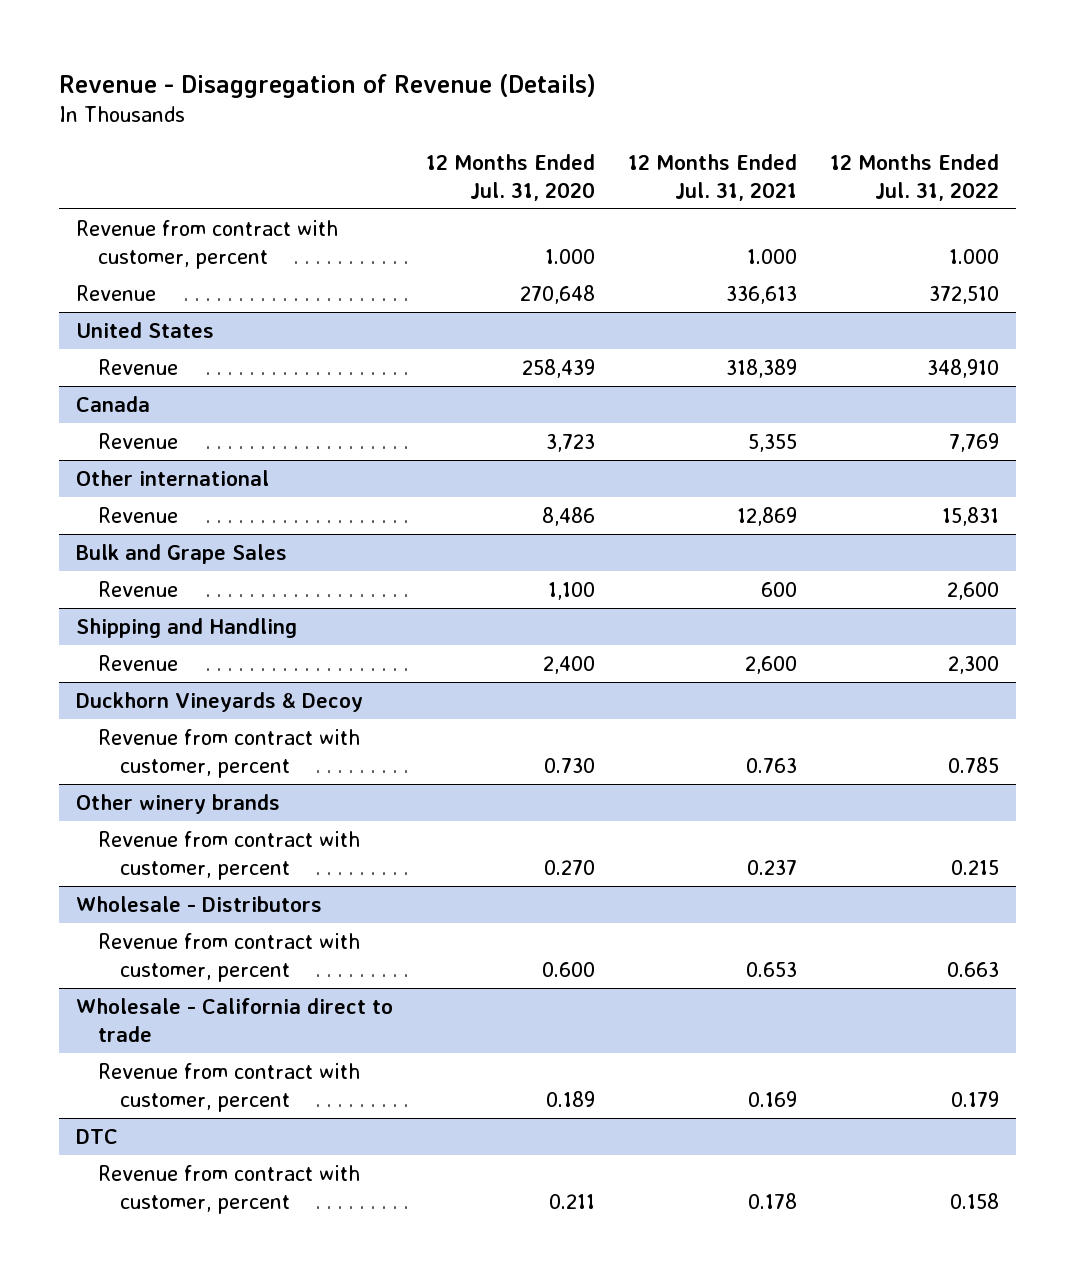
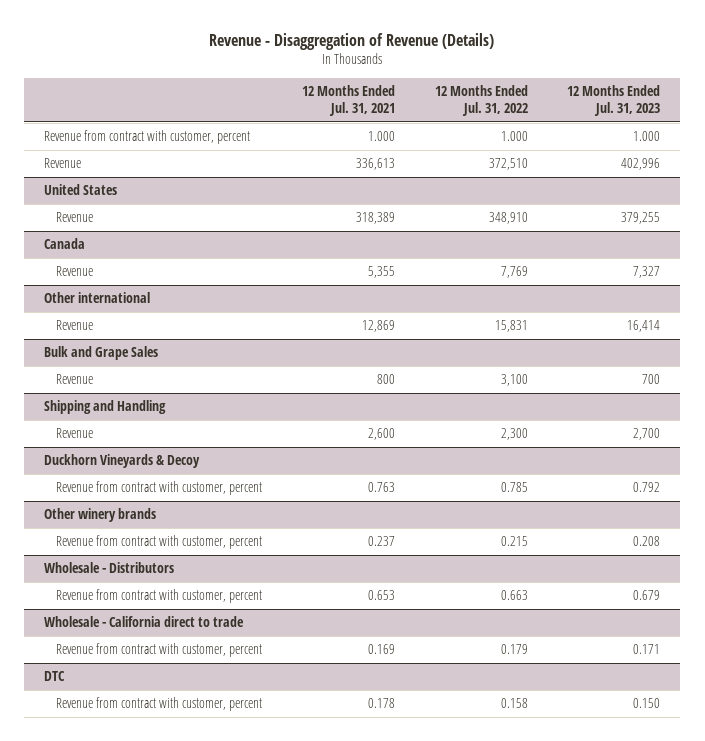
[425,153,595,201] 12 Months Ended Jul. 31, 2020 -> none
none -> [567,85,661,117] 12 Months Ended Jul. 31, 2023
[761,581,798,597] 600 -> [376,374,395,385] 800
[947,581,1000,600] 2,600 -> [500,374,528,387] 3,100

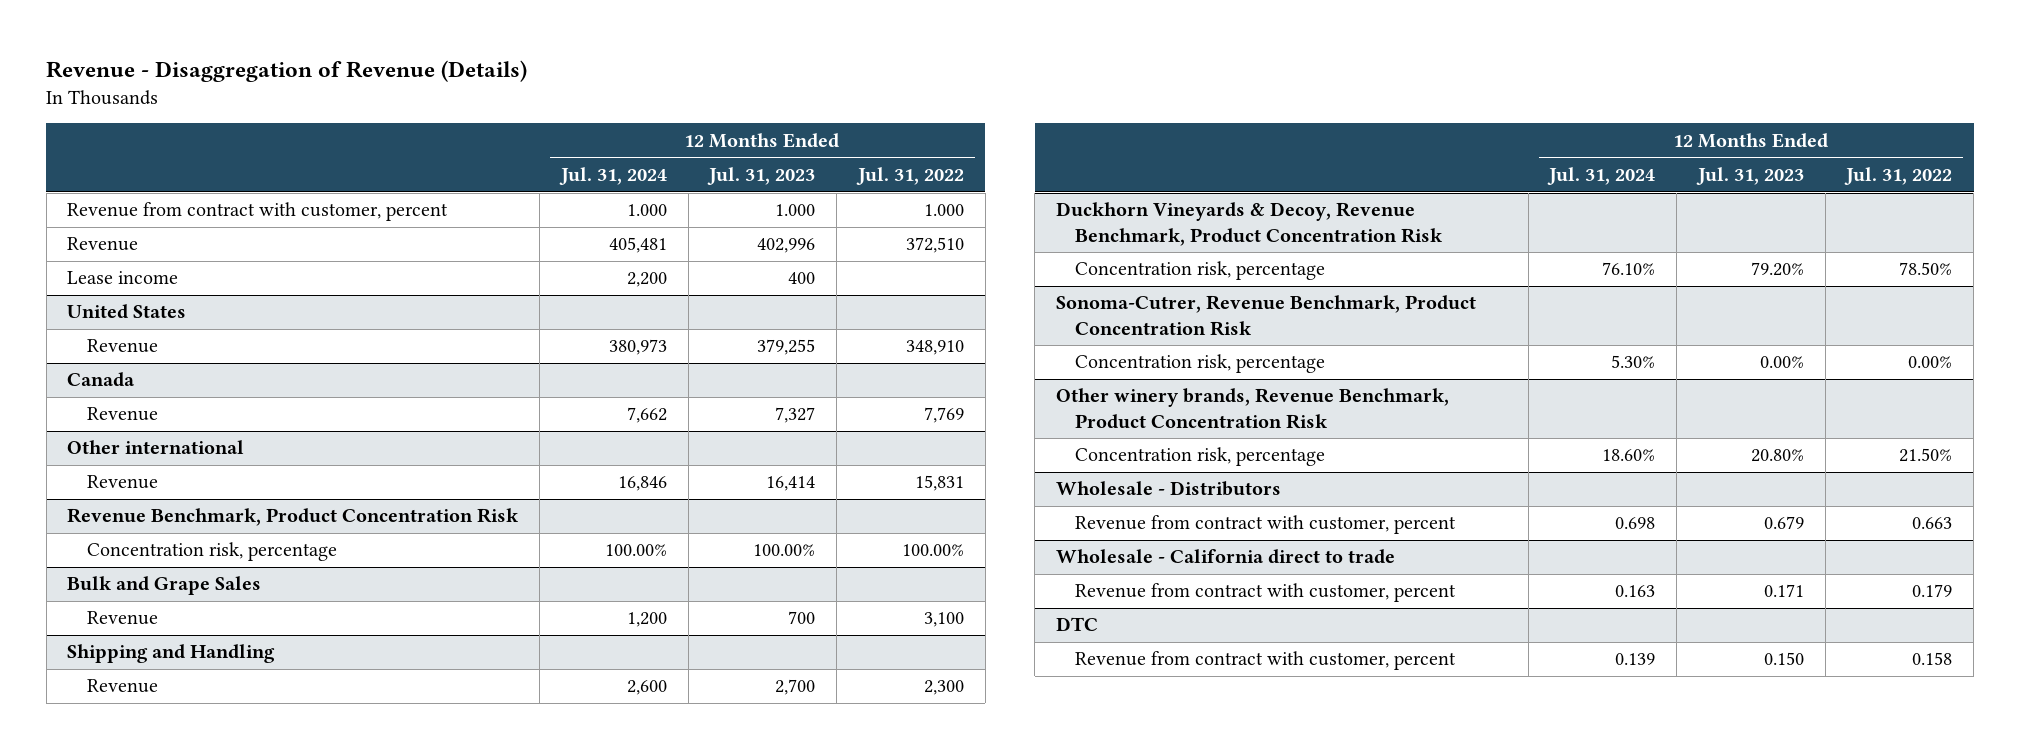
[301,85,395,117] 12 Months Ended Jul. 31, 2021 -> none
none -> [558,166,667,185] Jul. 31, 2024
none -> [67,271,179,285] Lease income
none -> [67,508,520,527] Revenue Benchmark, Product Concentration Risk
none -> [87,542,338,562] Concentration risk, percentage
[44,454,201,469] Duckhorn Vineyards & Decoy -> none
[55,481,262,496] Revenue from contract with customer, percent -> none
[44,508,157,523] Other winery brands -> none
[55,535,262,550] Revenue from contract with customer, percent -> none
none -> [1055,202,1444,246] Duckhorn Vineyards & Decoy, Revenue Benchmark, Product Concentration Risk
none -> [1075,261,1326,281] Concentration risk, percentage
none -> [1055,295,1476,336] Sonoma-Cutrer, Revenue Benchmark, Product Concentration Risk
none -> [1075,354,1326,374] Concentration risk, percentage
none -> [1055,388,1449,429] Other winery brands, Revenue Benchmark, Product Concentration Risk
none -> [1075,447,1326,467] Concentration risk, percentage

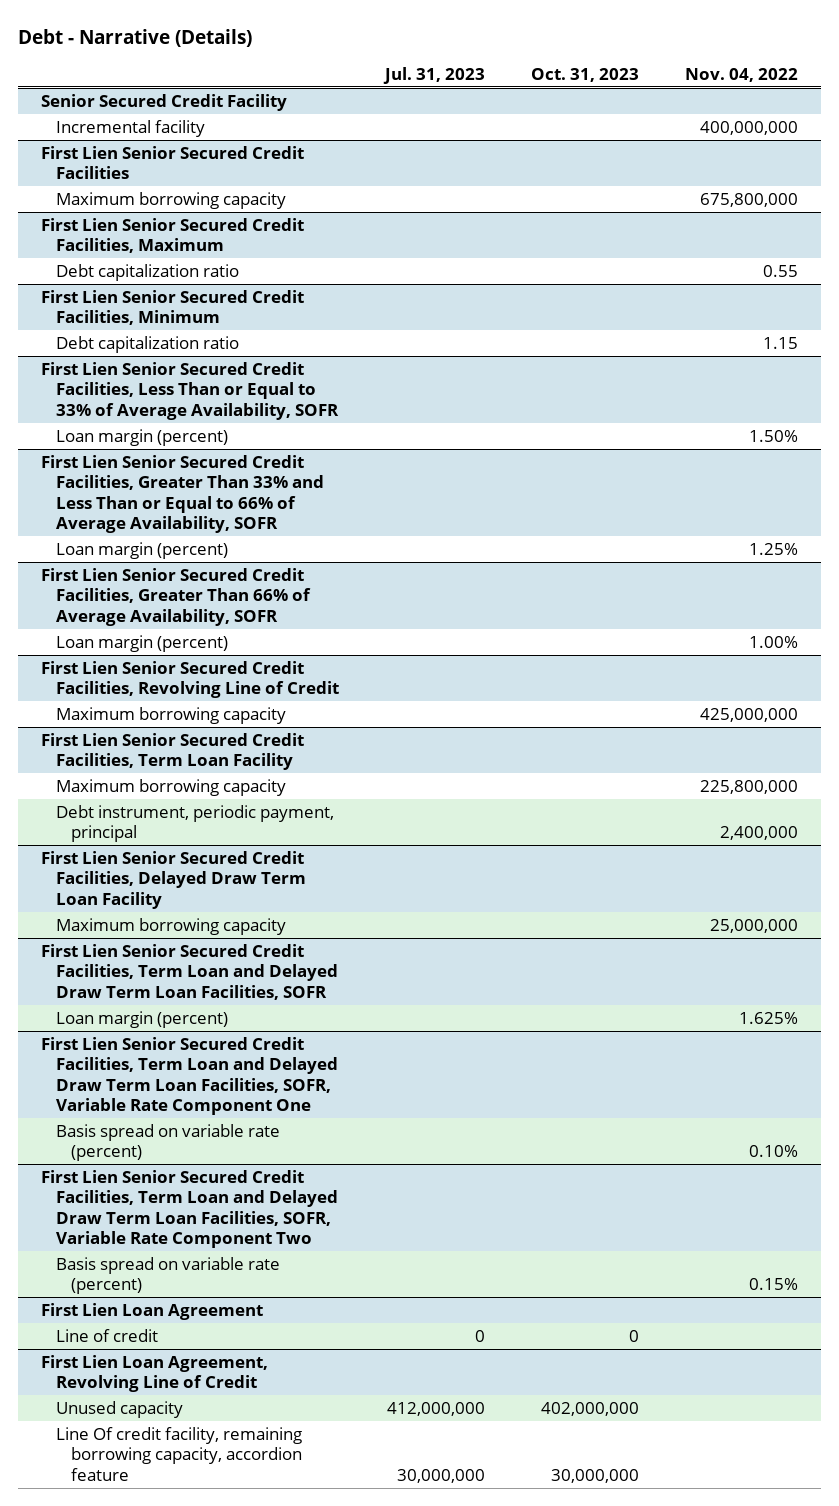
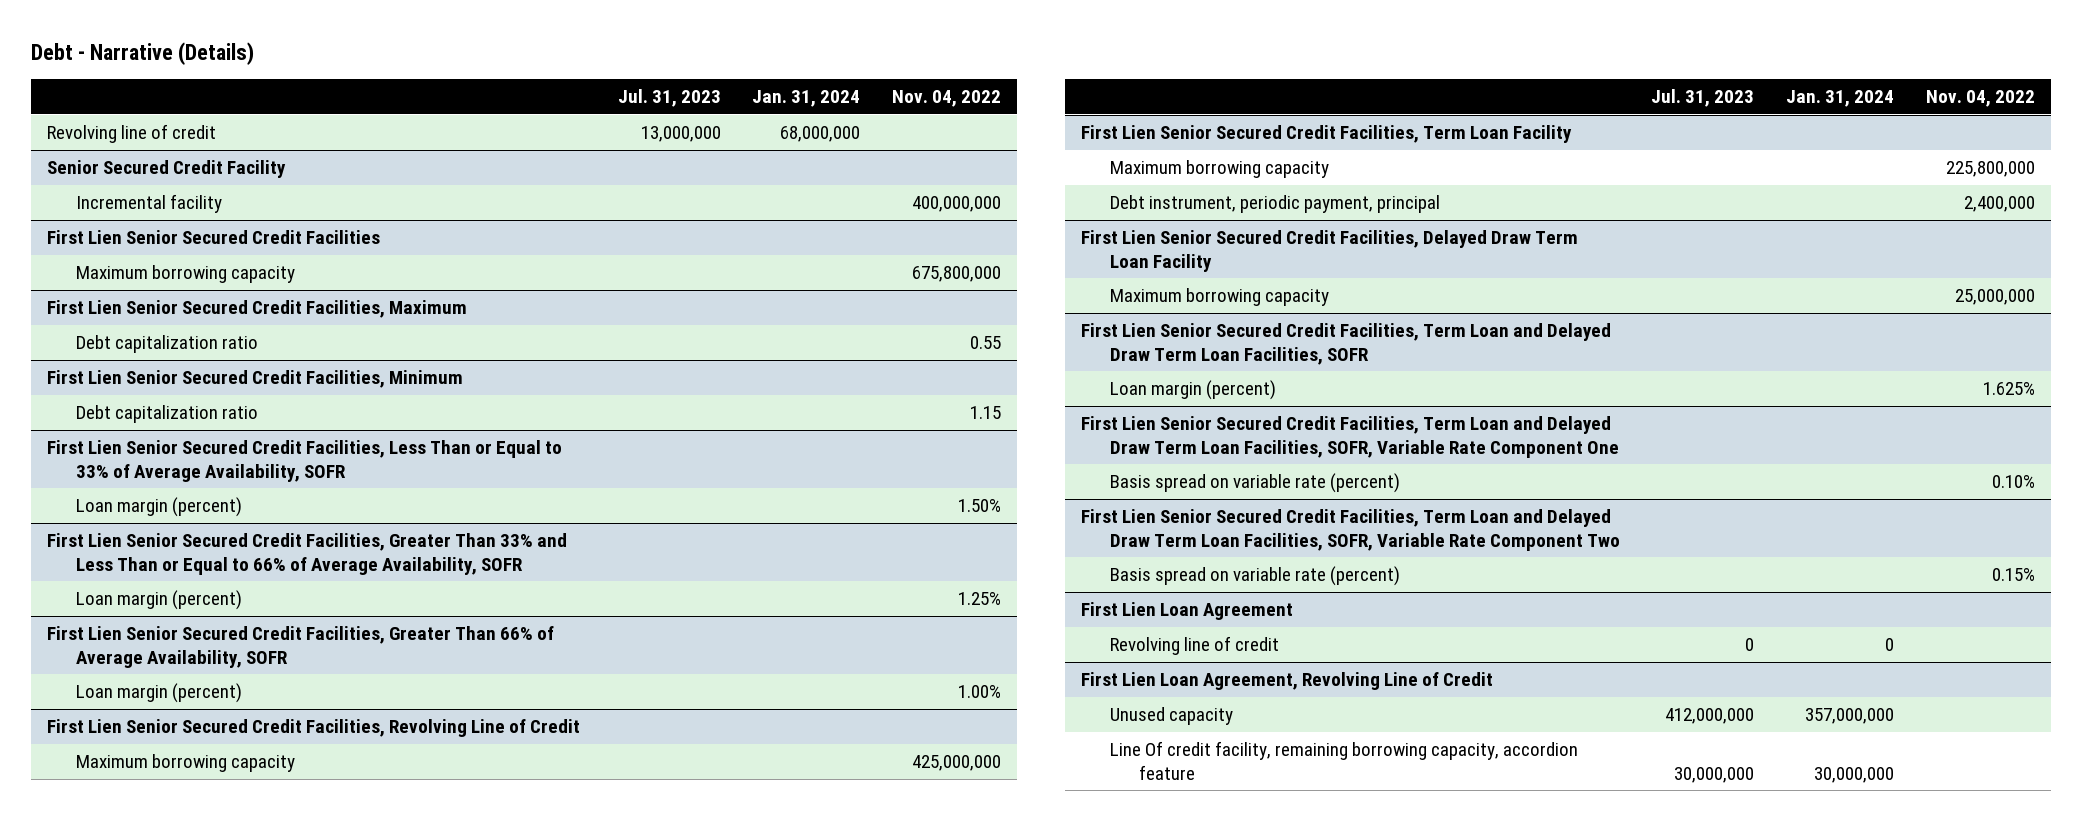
[531,67,640,82] Oct. 31, 2023 -> none
none -> [752,90,861,108] Jan. 31, 2024
none -> [46,124,216,144] Revolving line of credit
[56,1328,159,1342] Line of credit -> [1109,636,1279,656] Revolving line of credit

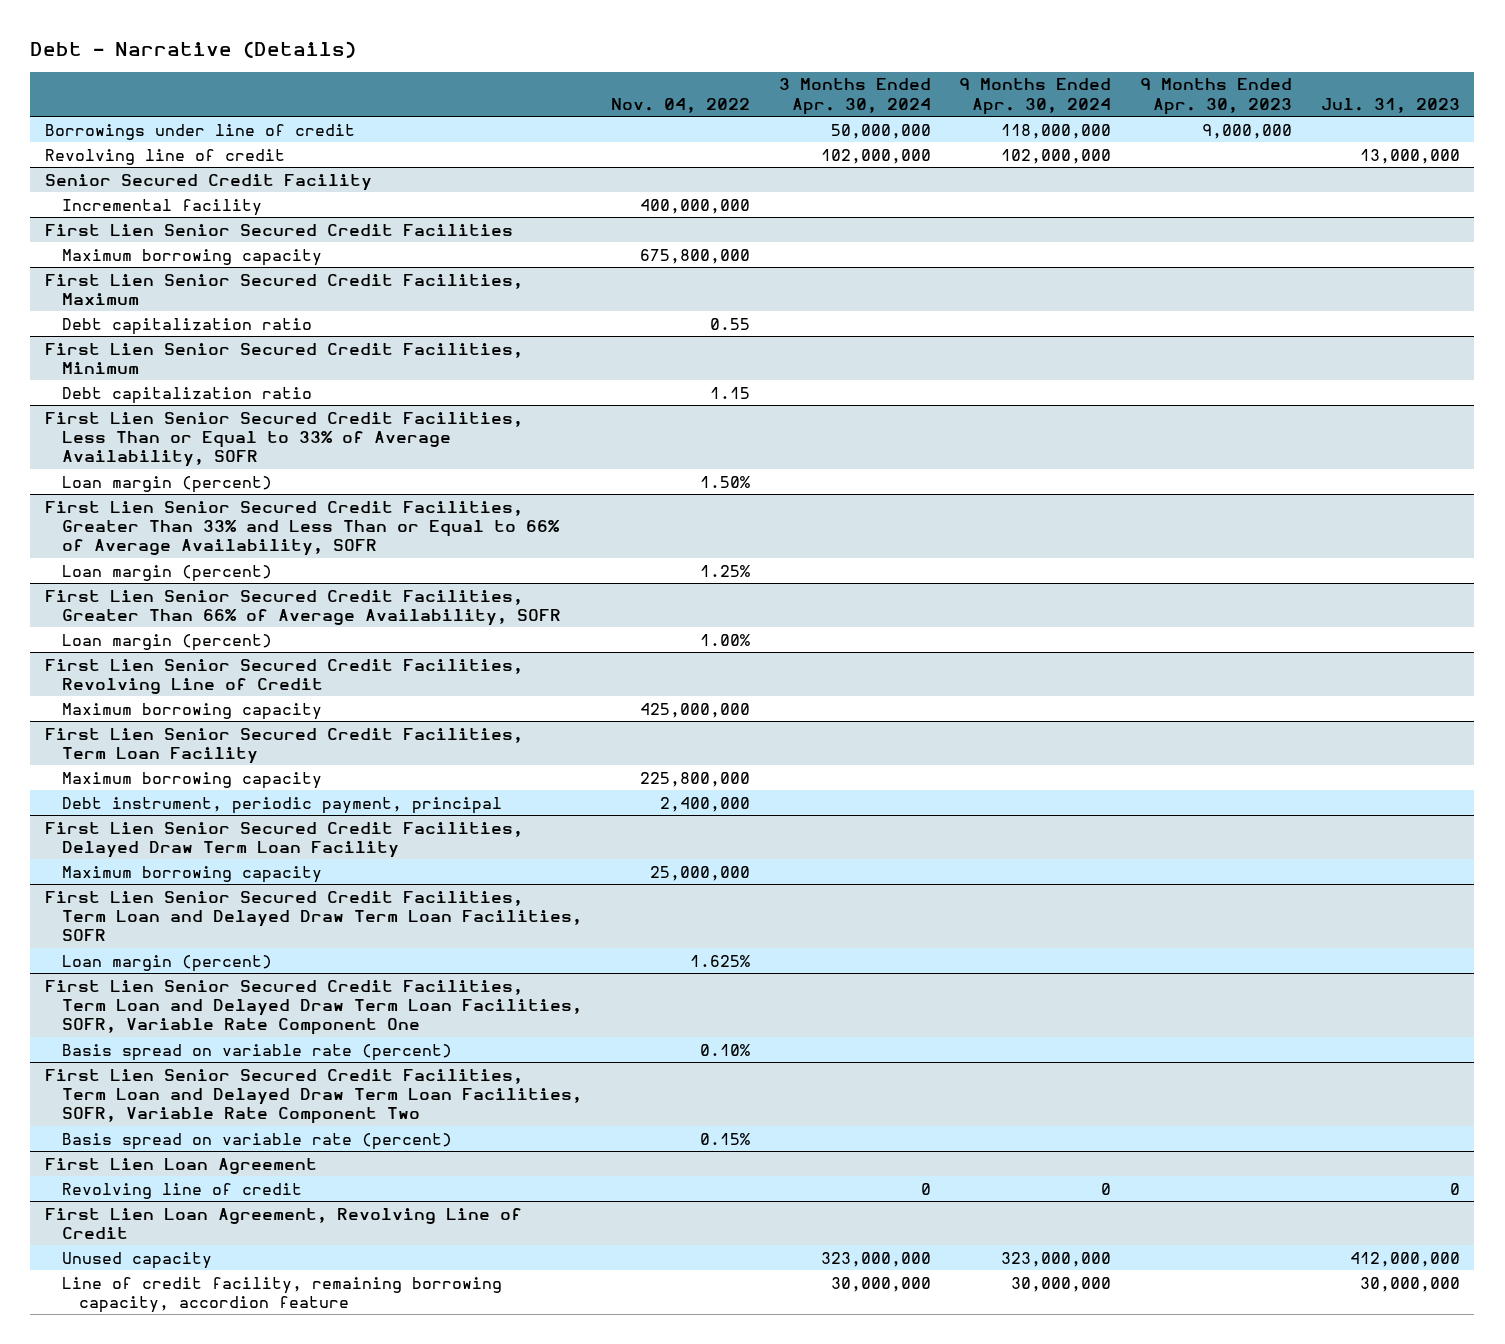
[752,90,861,108] Jan. 31, 2024 -> none
none -> [778,78,931,115] 3 Months Ended Apr. 30, 2024
none -> [959,78,1112,115] 9 Months Ended Apr. 30, 2024
none -> [1140,78,1293,115] 9 Months Ended Apr. 30, 2023
none -> [44,123,355,140] Borrowings under line of credit
[1109,741,1578,780] Line Of credit facility, remaining borrowing capacity, accordion feature -> [61,1276,502,1314] Line of credit facility, remaining borrowing capacity, accordion feature

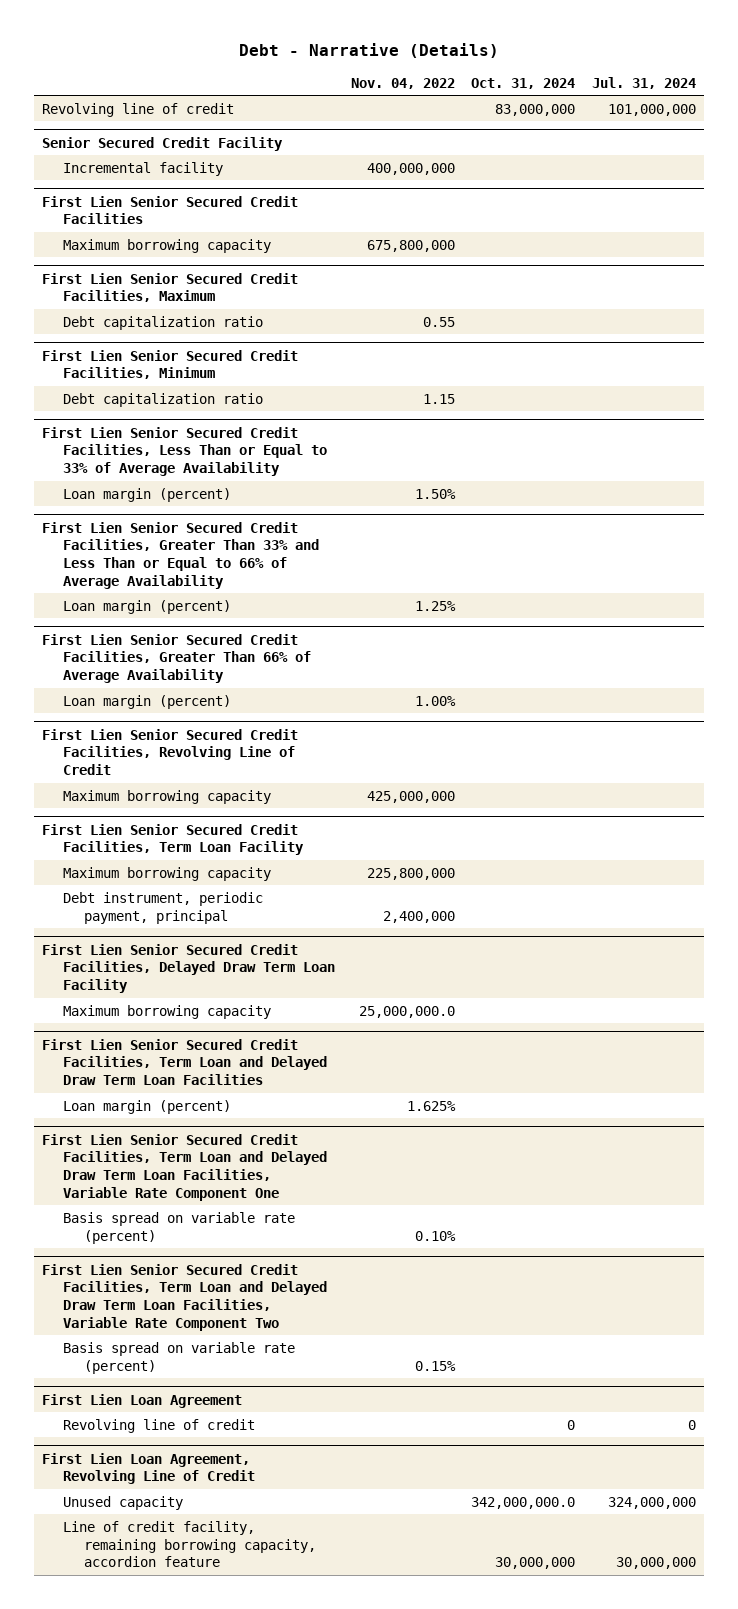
[778,78,931,115] 3 Months Ended Apr. 30, 2024 -> none
[959,78,1112,115] 9 Months Ended Apr. 30, 2024 -> none
[1140,78,1293,115] 9 Months Ended Apr. 30, 2023 -> none
[1321,97,1461,113] Jul. 31, 2023 -> none
none -> [471,77,576,89] Oct. 31, 2024
none -> [591,76,696,89] Jul. 31, 2024
[44,123,355,140] Borrowings under line of credit -> none
[44,411,523,468] First Lien Senior Secured Credit Facilities, Less Than or Equal to 33% of Average Availability, SOFR -> [42,426,328,477] First Lien Senior Secured Credit Facilities, Less Than or Equal to 33% of Average Availability
[44,500,560,557] First Lien Senior Secured Credit Facilities, Greater Than 33% and Less Than or Equal to 66% of Average Availability, SOFR -> [42,521,320,589] First Lien Senior Secured Credit Facilities, Greater Than 33% and Less Than or Equal to 66% of Average Availability
[44,589,561,627] First Lien Senior Secured Credit Facilities, Greater Than 66% of Average Availability, SOFR -> [42,633,312,684] First Lien Senior Secured Credit Facilities, Greater Than 66% of Average Availability
[649,865,750,881] 25,000,000 -> [359,1005,456,1018] 25,000,000.0
[44,890,582,942] First Lien Senior Secured Credit Facilities, Term Loan and Delayed Draw Term Loan Facilities, SOFR -> [42,1038,328,1086] First Lien Senior Secured Credit Facilities, Term Loan and Delayed Draw Term Loan Facilities
[44,979,582,1036] First Lien Senior Secured Credit Facilities, Term Loan and Delayed Draw Term Loan Facilities, SOFR, Variable Rate Component One -> [42,1133,328,1201] First Lien Senior Secured Credit Facilities, Term Loan and Delayed Draw Term Loan Facilities, Variable Rate Component One
[44,1068,582,1125] First Lien Senior Secured Credit Facilities, Term Loan and Delayed Draw Term Loan Facilities, SOFR, Variable Rate Component Two -> [42,1263,328,1331] First Lien Senior Secured Credit Facilities, Term Loan and Delayed Draw Term Loan Facilities, Variable Rate Component Two

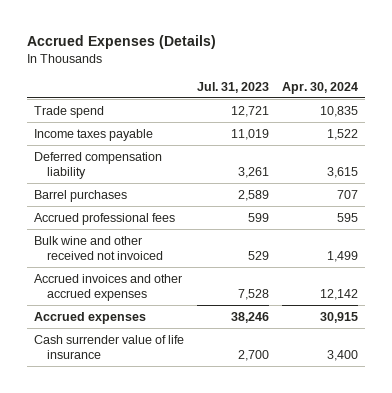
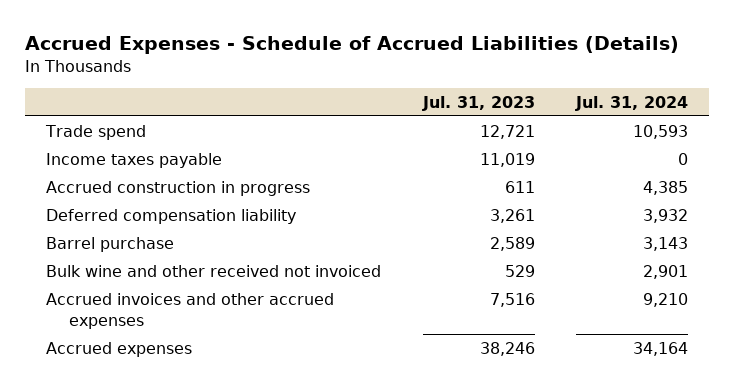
[26,35,216,50] Accrued Expenses (Details) -> [25,36,680,55] Accrued Expenses - Schedule of Accrued Liabilities (Details)
[282,81,359,94] Apr. 30, 2024 -> none
none -> [575,95,689,111] Jul. 31, 2024
none -> [46,180,311,196] Accrued construction in progress
[33,212,175,225] Accrued professional fees -> none
[33,189,127,202] Barrel purchases -> [46,236,175,252] Barrel purchase
[237,288,269,300] 7,528 -> [489,292,535,307] 7,516
[33,334,184,359] Cash surrender value of life insurance -> none

